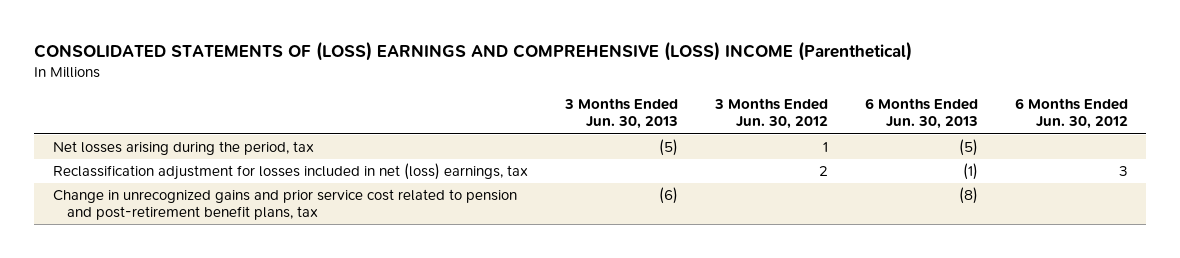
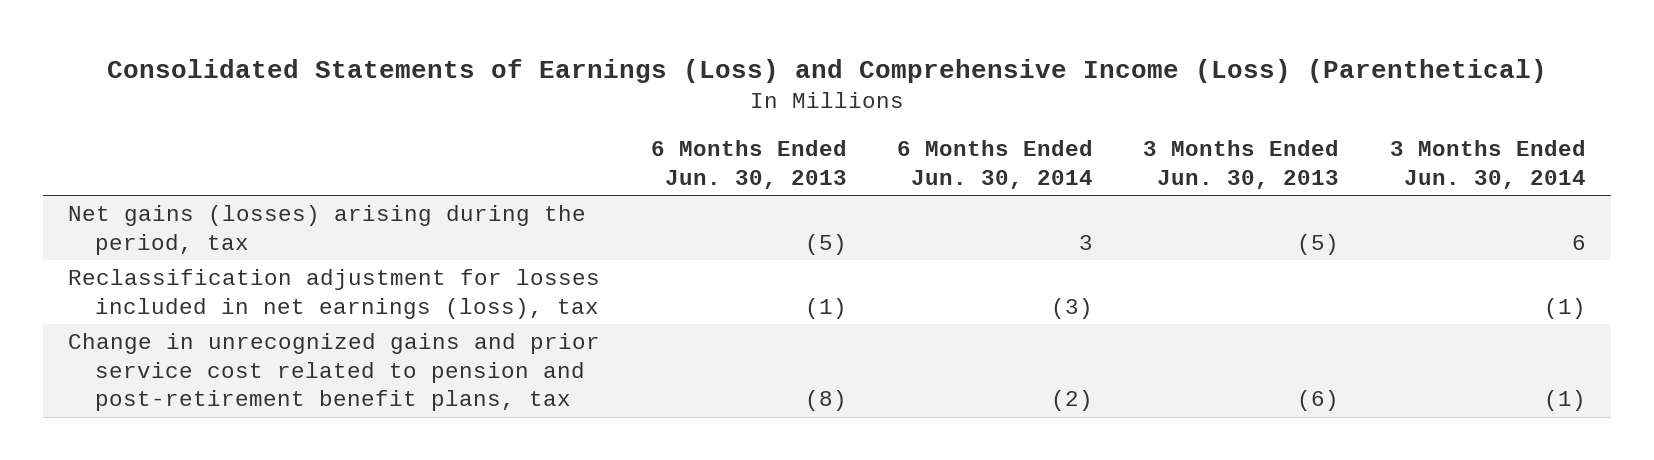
[34,41,913,62] CONSOLIDATED STATEMENTS OF (LOSS) EARNINGS AND COMPREHENSIVE (LOSS) INCOME (Parenthetical) -> [106,59,1547,84] Consolidated Statements of Earnings (Loss) and Comprehensive Income (Loss) (Parenthetical)
[713,98,828,130] 3 Months Ended Jun. 30, 2012 -> none
[1014,98,1128,130] 6 Months Ended Jun. 30, 2012 -> none
none -> [896,140,1093,189] 6 Months Ended Jun. 30, 2014
none -> [1389,140,1586,189] 3 Months Ended Jun. 30, 2014
[52,141,314,156] Net losses arising during the period, tax -> [68,205,587,255] Net gains (losses) arising during the period, tax
[52,163,528,181] Reclassification adjustment for losses included in net (loss) earnings, tax -> [68,269,601,319] Reclassification adjustment for losses included in net earnings (loss), tax

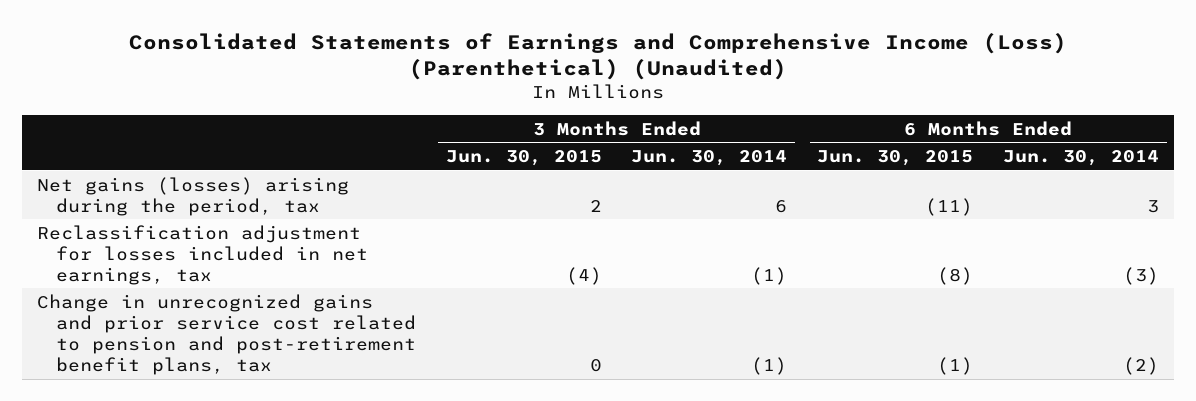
[106,59,1547,84] Consolidated Statements of Earnings (Loss) and Comprehensive Income (Loss) (Parenthetical) -> [129,32,1068,81] Consolidated Statements of Earnings and Comprehensive Income (Loss) (Parenthetical) (Unaudited)
[650,140,847,189] 6 Months Ended Jun. 30, 2013 -> none
[1143,140,1340,189] 3 Months Ended Jun. 30, 2013 -> none
none -> [445,149,602,166] Jun. 30, 2015
none -> [817,149,974,166] Jun. 30, 2015
[68,269,601,319] Reclassification adjustment for losses included in net earnings (loss), tax -> [37,224,368,285] Reclassification adjustment for losses included in net earnings, tax

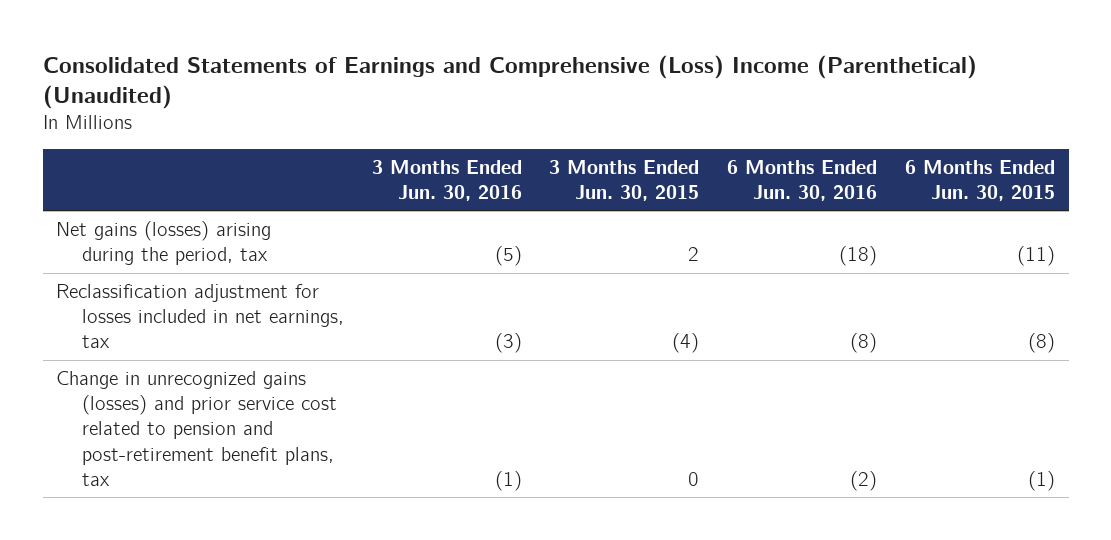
[129,32,1068,81] Consolidated Statements of Earnings and Comprehensive Income (Loss) (Parenthetical) (Unaudited) -> [42,54,977,109] Consolidated Statements of Earnings and Comprehensive (Loss) Income (Parenthetical) (Unaudited)
[631,149,788,166] Jun. 30, 2014 -> none
[1003,149,1160,166] Jun. 30, 2014 -> none
none -> [371,159,522,201] 3 Months Ended Jun. 30, 2016
none -> [726,159,877,201] 6 Months Ended Jun. 30, 2016
[37,293,416,376] Change in unrecognized gains and prior service cost related to pension and post-retirement benefit plans, tax -> [56,370,337,486] Change in unrecognized gains (losses) and prior service cost related to pension and post-retirement benefit plans, tax

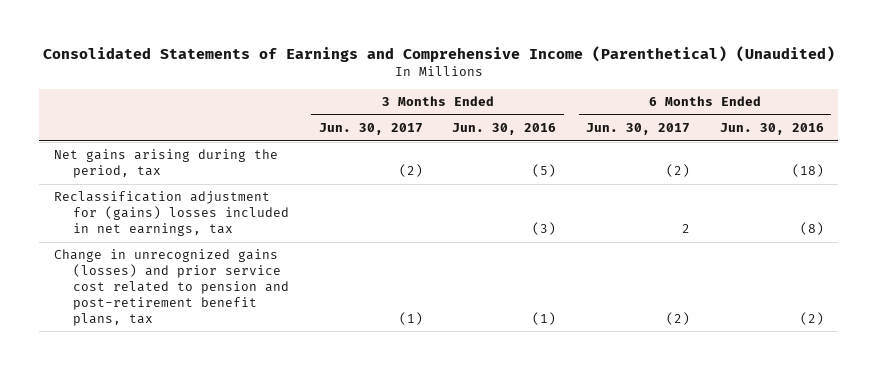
[42,54,977,109] Consolidated Statements of Earnings and Comprehensive (Loss) Income (Parenthetical) (Unaudited) -> [42,46,835,63] Consolidated Statements of Earnings and Comprehensive Income (Parenthetical) (Unaudited)
[549,159,700,201] 3 Months Ended Jun. 30, 2015 -> none
[904,159,1055,201] 6 Months Ended Jun. 30, 2015 -> none
none -> [318,123,423,136] Jun. 30, 2017
none -> [585,123,690,136] Jun. 30, 2017
[56,220,272,266] Net gains (losses) arising during the period, tax -> [54,149,279,179] Net gains arising during the period, tax
[56,283,344,349] Reclassification adjustment for losses included in net earnings, tax -> [54,191,290,237] Reclassification adjustment for (gains) losses included in net earnings, tax

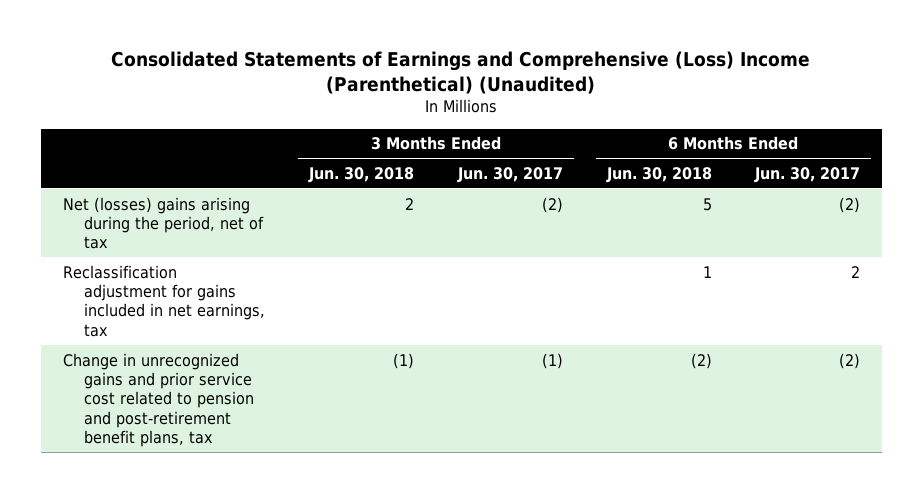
[42,46,835,63] Consolidated Statements of Earnings and Comprehensive Income (Parenthetical) (Unaudited) -> [111,50,811,94] Consolidated Statements of Earnings and Comprehensive (Loss) Income (Parenthetical) (Unaudited)
[452,123,557,136] Jun. 30, 2016 -> none
[719,123,824,136] Jun. 30, 2016 -> none
none -> [307,166,414,183] Jun. 30, 2018
none -> [605,166,712,183] Jun. 30, 2018
[54,149,279,179] Net gains arising during the period, tax -> [62,196,264,250] Net (losses) gains arising during the period, net of tax
[54,191,290,237] Reclassification adjustment for (gains) losses included in net earnings, tax -> [62,264,265,337] Reclassification adjustment for gains included in net earnings, tax
[54,249,290,326] Change in unrecognized gains (losses) and prior service cost related to pension and post-retirement benefit plans, tax -> [62,352,254,448] Change in unrecognized gains and prior service cost related to pension and post-retirement benefit plans, tax

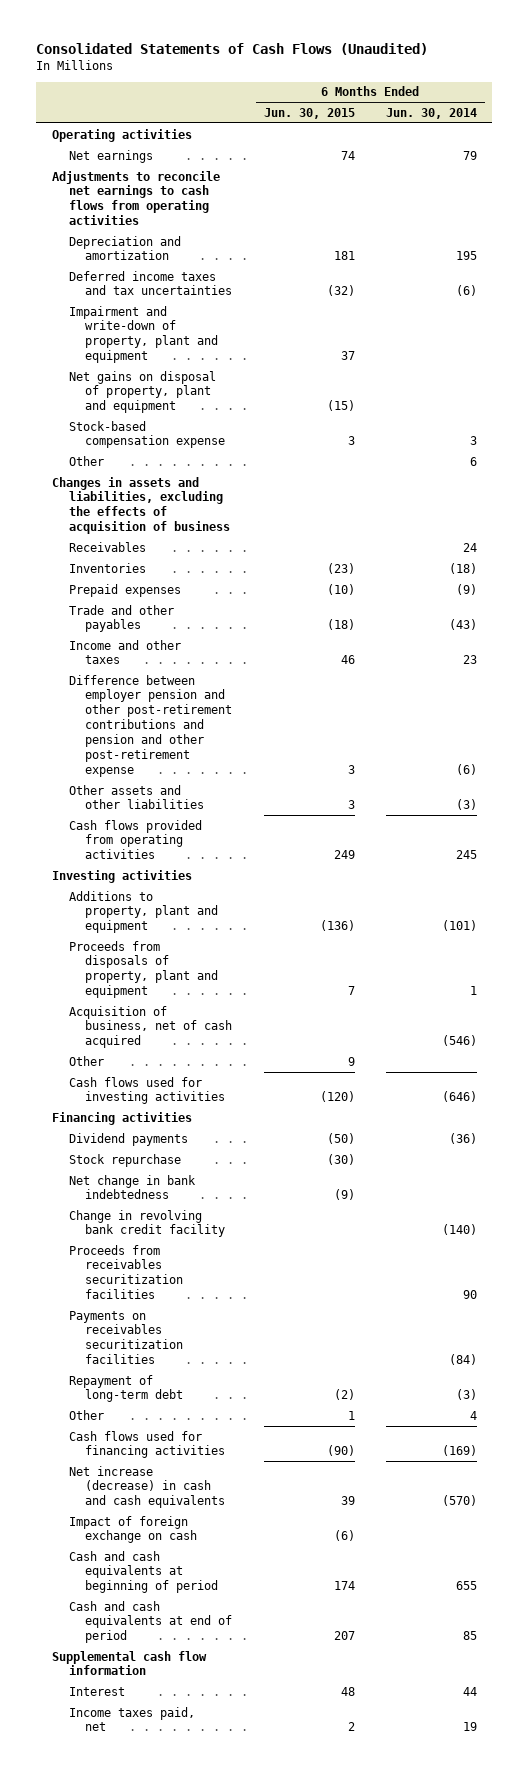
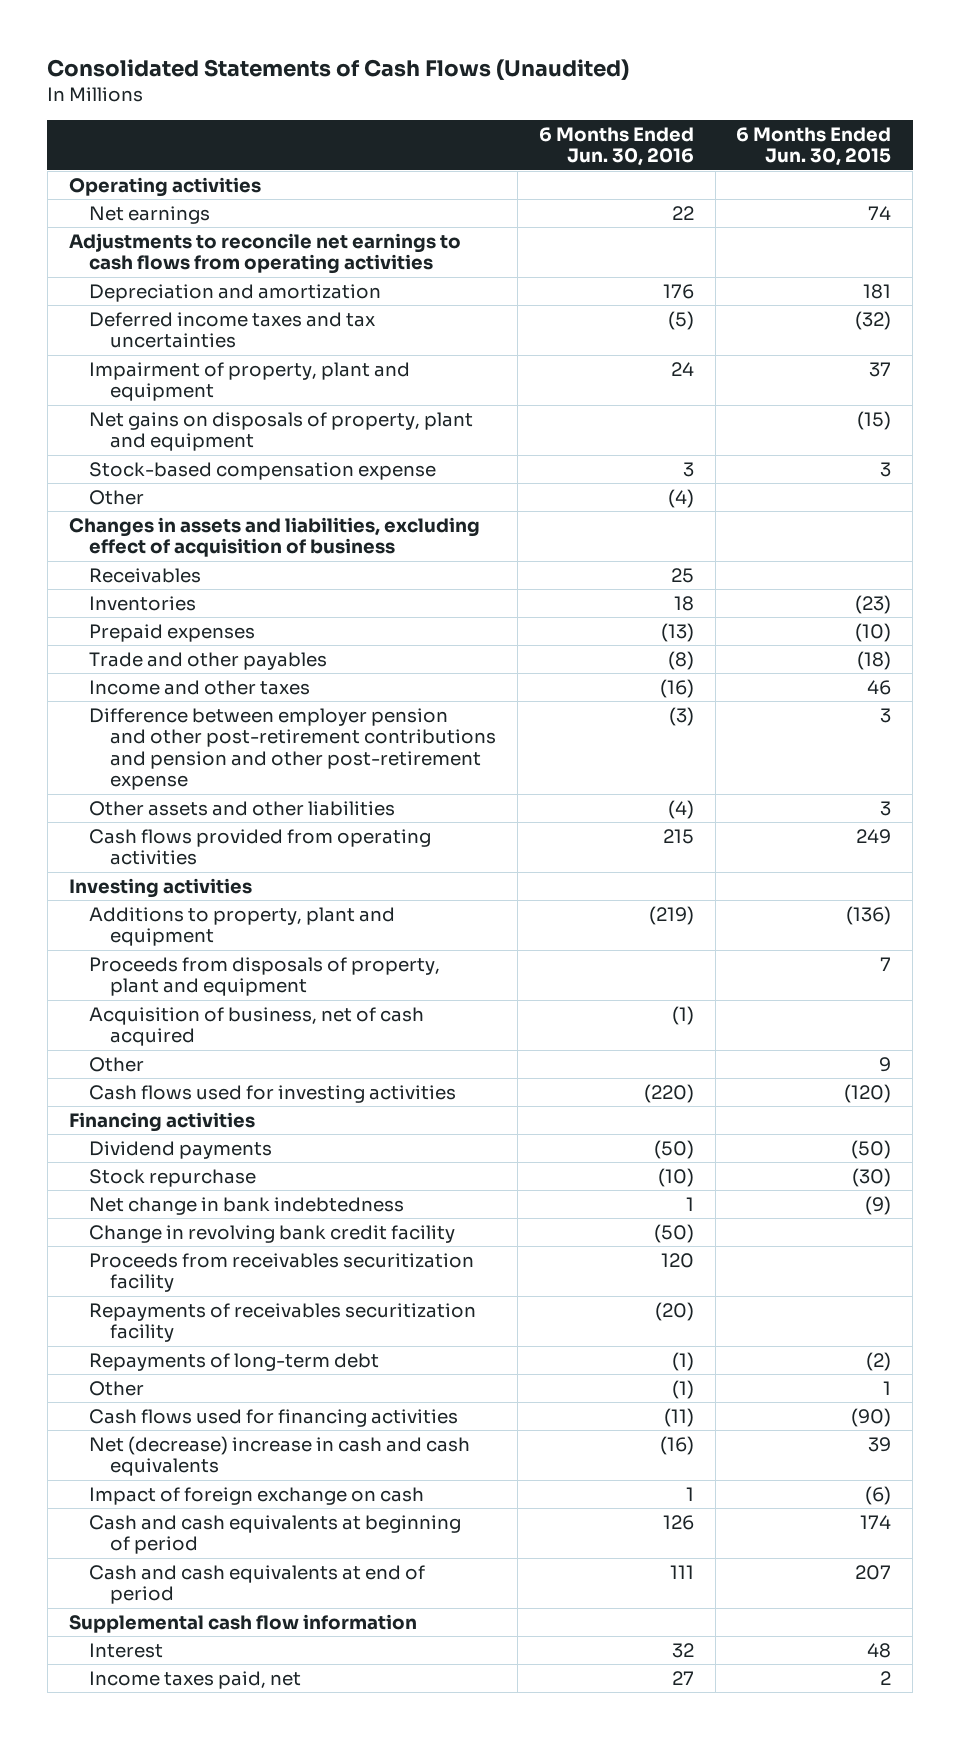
[385,107,477,119] Jun. 30, 2014 -> none
none -> [538,126,694,167] 6 Months Ended Jun. 30, 2016
[68,305,219,364] Impairment and write-down of property, plant and equipment -> [89,361,411,402] Impairment of property, plant and equipment
[68,370,216,414] Net gains on disposal of property, plant and equipment -> [89,411,474,452] Net gains on disposals of property, plant and equipment
[51,476,230,535] Changes in assets and liabilities, excluding the effects of acquisition of business -> [68,516,480,558] Changes in assets and liabilities, excluding effect of acquisition of business
[68,1244,184,1300] Proceeds from receivables securitization facilities -> [89,1252,475,1293] Proceeds from receivables securitization facility
[68,1310,184,1365] Payments on receivables securitization facilities -> [89,1302,477,1343] Repayments of receivables securitization facility
[68,1374,184,1403] Repayment of long-term debt -> [89,1352,380,1371] Repayments of long-term debt
[68,1465,226,1509] Net increase (decrease) in cash and cash equivalents -> [89,1435,471,1477] Net (decrease) increase in cash and cash equivalents

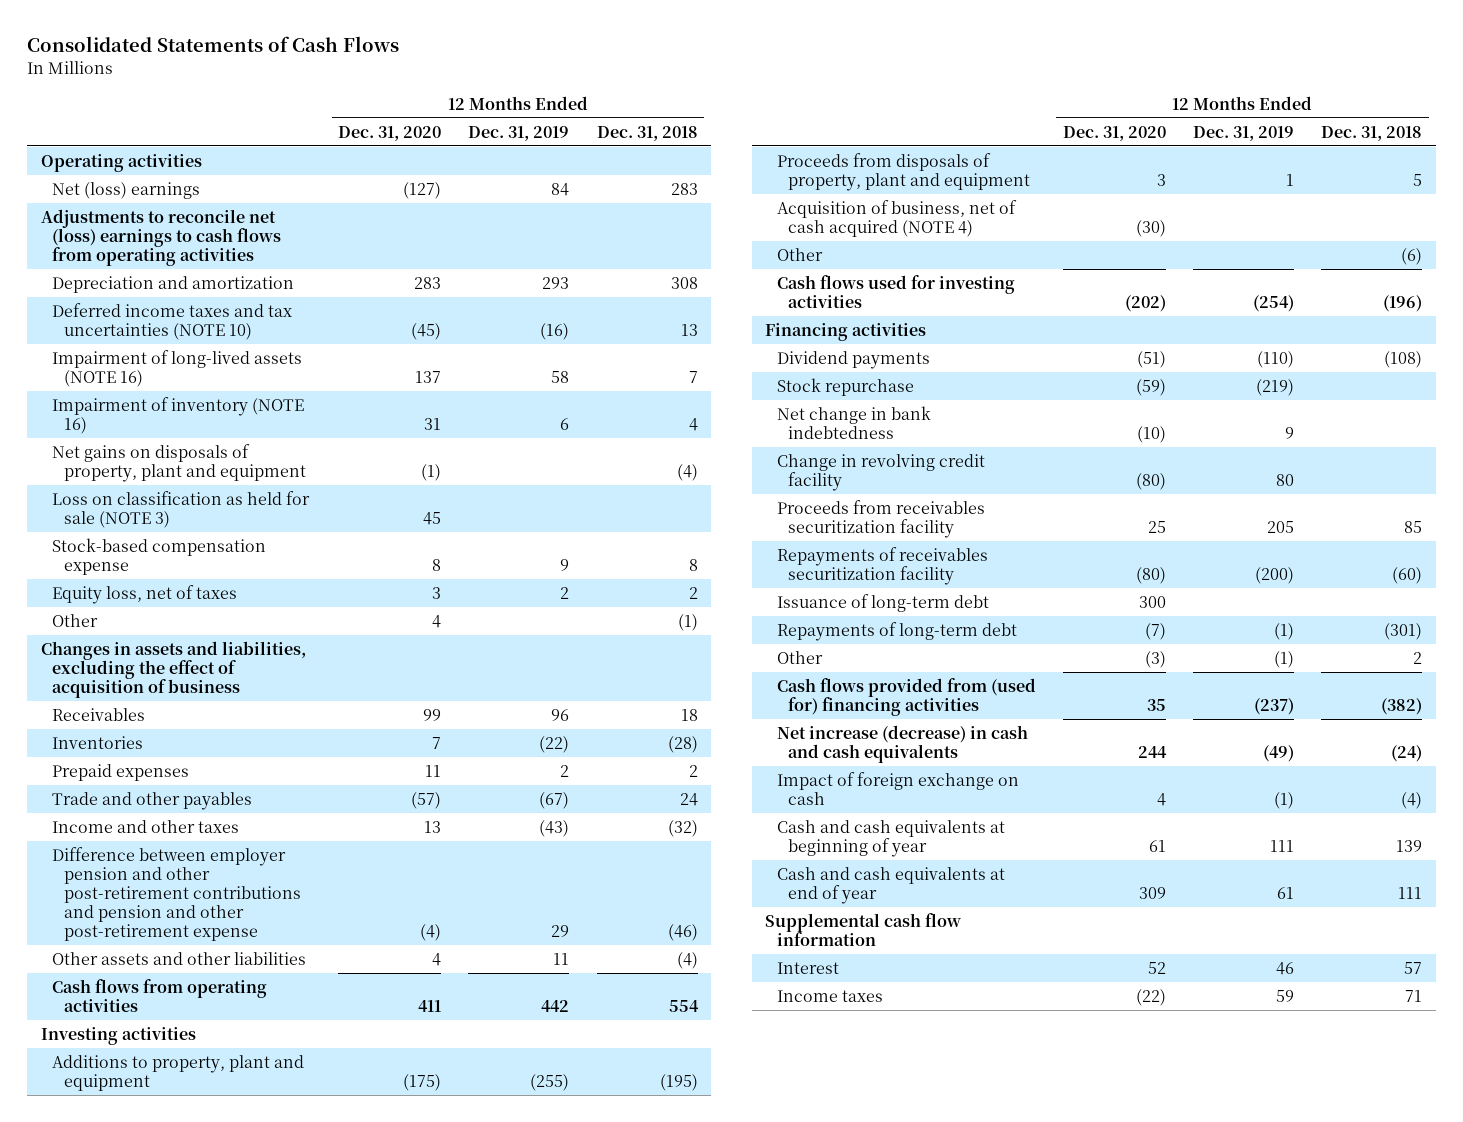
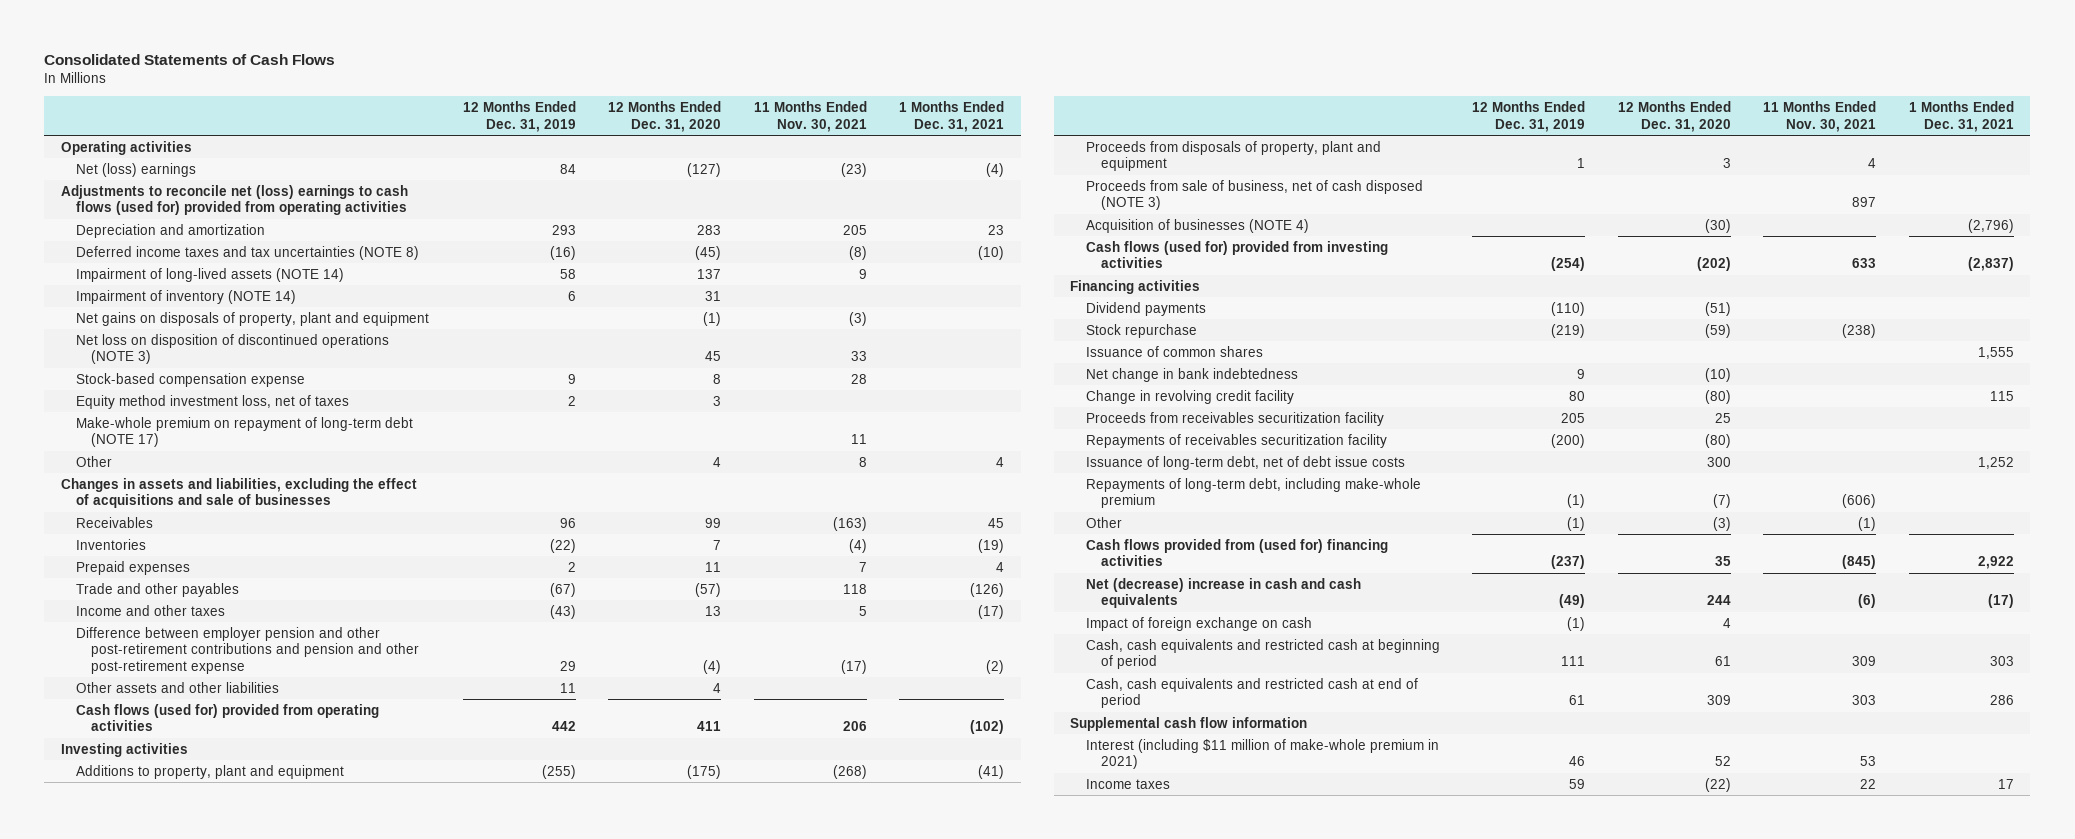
[596,125,698,141] Dec. 31, 2018 -> none
none -> [753,101,867,132] 11 Months Ended Nov. 30, 2021
none -> [899,101,1005,132] 1 Months Ended Dec. 31, 2021
[40,208,282,267] Adjustments to reconcile net (loss) earnings to cash flows from operating activities -> [60,184,408,216] Adjustments to reconcile net (loss) earnings to cash flows (used for) provided from operating activities
[52,302,293,340] Deferred income taxes and tax uncertainties (NOTE 10) -> [76,245,420,260] Deferred income taxes and tax uncertainties (NOTE 8)
[52,349,303,387] Impairment of long-lived assets (NOTE 16) -> [76,267,345,282] Impairment of long-lived assets (NOTE 14)
[52,396,305,434] Impairment of inventory (NOTE 16) -> [76,289,297,304] Impairment of inventory (NOTE 14)
[52,490,311,528] Loss on classification as held for sale (NOTE 3) -> [76,333,390,365] Net loss on disposition of discontinued operations (NOTE 3)
[52,584,238,604] Equity loss, net of taxes -> [76,394,350,409] Equity method investment loss, net of taxes
none -> [76,416,414,448] Make-whole premium on repayment of long-term debt (NOTE 17)
[40,640,306,699] Changes in assets and liabilities, excluding the effect of acquisition of business -> [60,477,417,509] Changes in assets and liabilities, excluding the effect of acquisitions and sale of businesses
[52,978,268,1012] Cash flows from operating activities -> [76,703,380,732] Cash flows (used for) provided from operating activities
[776,247,823,261] Other -> none
none -> [1085,179,1423,211] Proceeds from sale of business, net of cash disposed (NOTE 3)
[776,199,1017,237] Acquisition of business, net of cash acquired (NOTE 4) -> [1085,218,1309,233] Acquisition of businesses (NOTE 4)
[776,274,1015,308] Cash flows used for investing activities -> [1085,240,1388,269] Cash flows (used for) provided from investing activities
none -> [1085,345,1263,357] Issuance of common shares
[776,593,989,612] Issuance of long-term debt -> [1085,455,1405,470] Issuance of long-term debt, net of debt issue costs
[776,621,1017,641] Repayments of long-term debt -> [1085,477,1421,509] Repayments of long-term debt, including make-whole premium
[776,724,1028,763] Net increase (decrease) in cash and cash equivalents -> [1085,577,1361,609] Net (decrease) increase in cash and cash equivalents
[776,819,1005,857] Cash and cash equivalents at beginning of year -> [1085,638,1440,670] Cash, cash equivalents and restricted cash at beginning of period
[776,866,1005,904] Cash and cash equivalents at end of year -> [1085,677,1418,709] Cash, cash equivalents and restricted cash at end of period
[776,961,839,974] Interest -> [1085,738,1439,770] Interest (including $11 million of make-whole premium in 2021)

